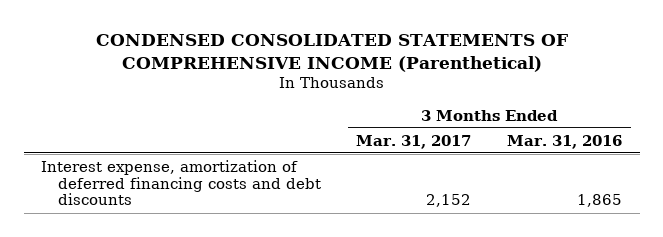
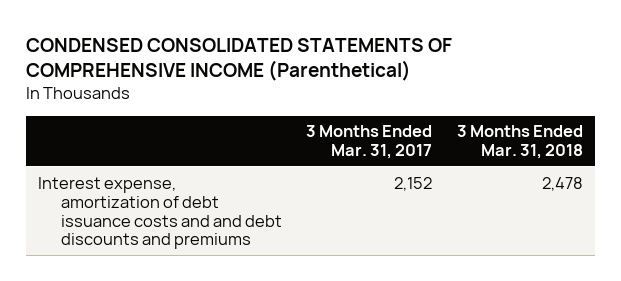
[506,134,622,149] Mar. 31, 2016 -> none
none -> [456,125,583,160] 3 Months Ended Mar. 31, 2018
[41,159,321,206] Interest expense, amortization of deferred financing costs and debt discounts -> [38,176,283,250] Interest expense, amortization of debt issuance costs and and debt discounts and premiums

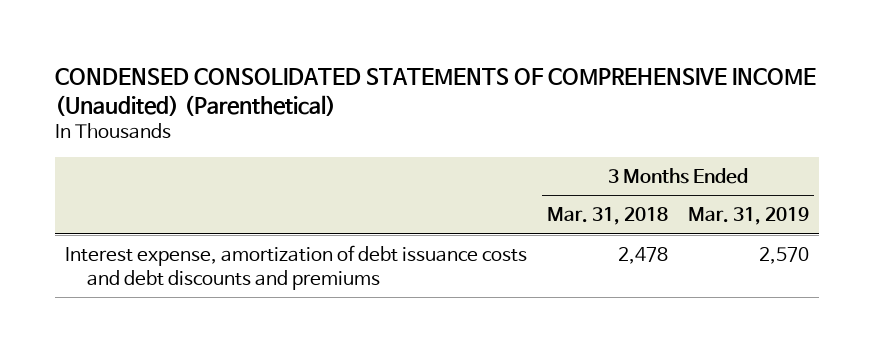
[26,37,453,82] CONDENSED CONSOLIDATED STATEMENTS OF COMPREHENSIVE INCOME (Parenthetical) -> [55,68,817,117] CONDENSED CONSOLIDATED STATEMENTS OF COMPREHENSIVE INCOME (Unaudited) (Parenthetical)
[306,125,433,160] 3 Months Ended Mar. 31, 2017 -> none
none -> [687,207,809,226] Mar. 31, 2019
[38,176,283,250] Interest expense, amortization of debt issuance costs and and debt discounts and premiums -> [65,244,528,290] Interest expense, amortization of debt issuance costs and debt discounts and premiums

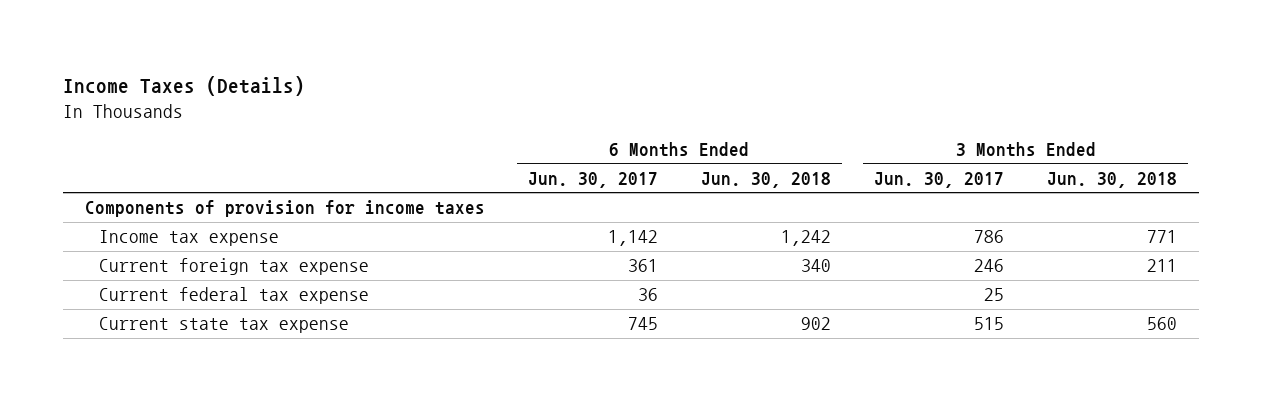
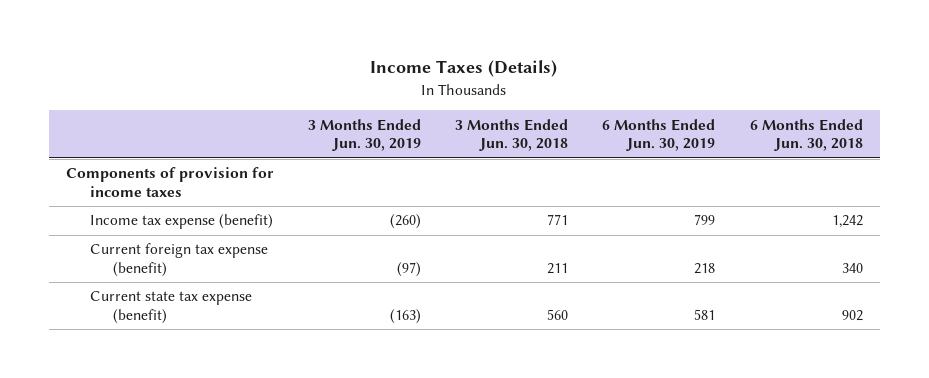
[527,171,658,188] Jun. 30, 2017 -> none
[874,171,1005,188] Jun. 30, 2017 -> none
none -> [308,118,422,152] 3 Months Ended Jun. 30, 2019
none -> [602,118,716,152] 6 Months Ended Jun. 30, 2019
[99,287,370,305] Current federal tax expense -> none
[99,230,280,247] Income tax expense -> [89,214,273,230] Income tax expense (benefit)
[99,258,370,276] Current foreign tax expense -> [89,243,268,277] Current foreign tax expense (benefit)
[99,317,350,334] Current state tax expense -> [89,291,252,324] Current state tax expense (benefit)

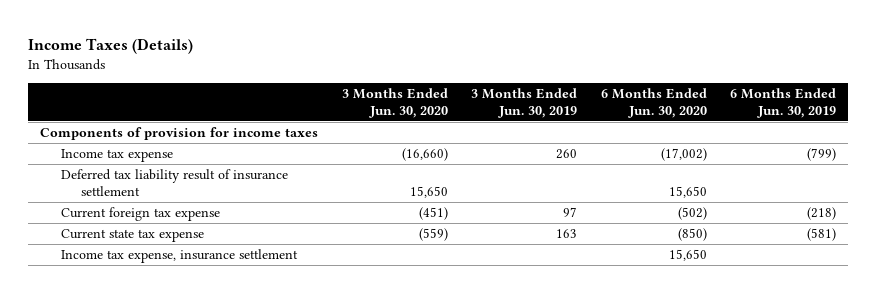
[455,118,569,152] 3 Months Ended Jun. 30, 2018 -> none
[749,118,863,152] 6 Months Ended Jun. 30, 2018 -> none
none -> [341,87,448,118] 3 Months Ended Jun. 30, 2020
none -> [600,87,707,118] 6 Months Ended Jun. 30, 2020
[89,214,273,230] Income tax expense (benefit) -> [60,148,173,162] Income tax expense
[390,214,422,230] (260) -> [556,148,578,159] 260
[694,214,716,226] 799 -> [807,147,837,161] (799)
none -> [60,168,288,197] Deferred tax liability result of insurance settlement
[89,243,268,277] Current foreign tax expense (benefit) -> [60,206,220,221] Current foreign tax expense
[397,261,422,277] (97) -> [563,206,578,217] 97
[694,262,716,274] 218 -> [807,206,837,220] (218)
[89,291,252,324] Current state tax expense (benefit) -> [60,228,204,242] Current state tax expense
[390,308,422,324] (163) -> [556,228,578,238] 163
[694,308,716,320] 581 -> [807,227,837,241] (581)
none -> [60,248,298,263] Income tax expense, insurance settlement

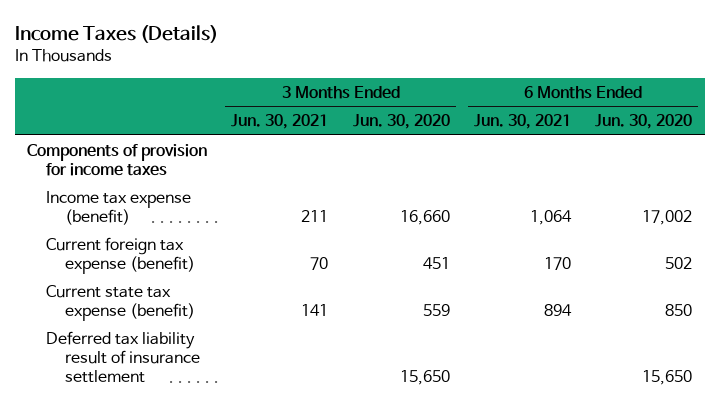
[471,87,578,118] 3 Months Ended Jun. 30, 2019 -> none
[730,87,837,118] 6 Months Ended Jun. 30, 2019 -> none
none -> [231,114,329,130] Jun. 30, 2021
none -> [474,114,572,130] Jun. 30, 2021
[60,148,173,162] Income tax expense -> [45,191,191,225] Income tax expense (benefit)
[401,147,448,161] (16,660) -> [399,209,450,225] 16,660
[660,147,707,161] (17,002) -> [642,209,693,225] 17,002
none -> [45,237,195,274] Current foreign tax expense (benefit)
none -> [45,285,195,321] Current state tax expense (benefit)
[60,206,220,221] Current foreign tax expense -> none
[60,228,204,242] Current state tax expense -> none
[60,248,298,263] Income tax expense, insurance settlement -> none

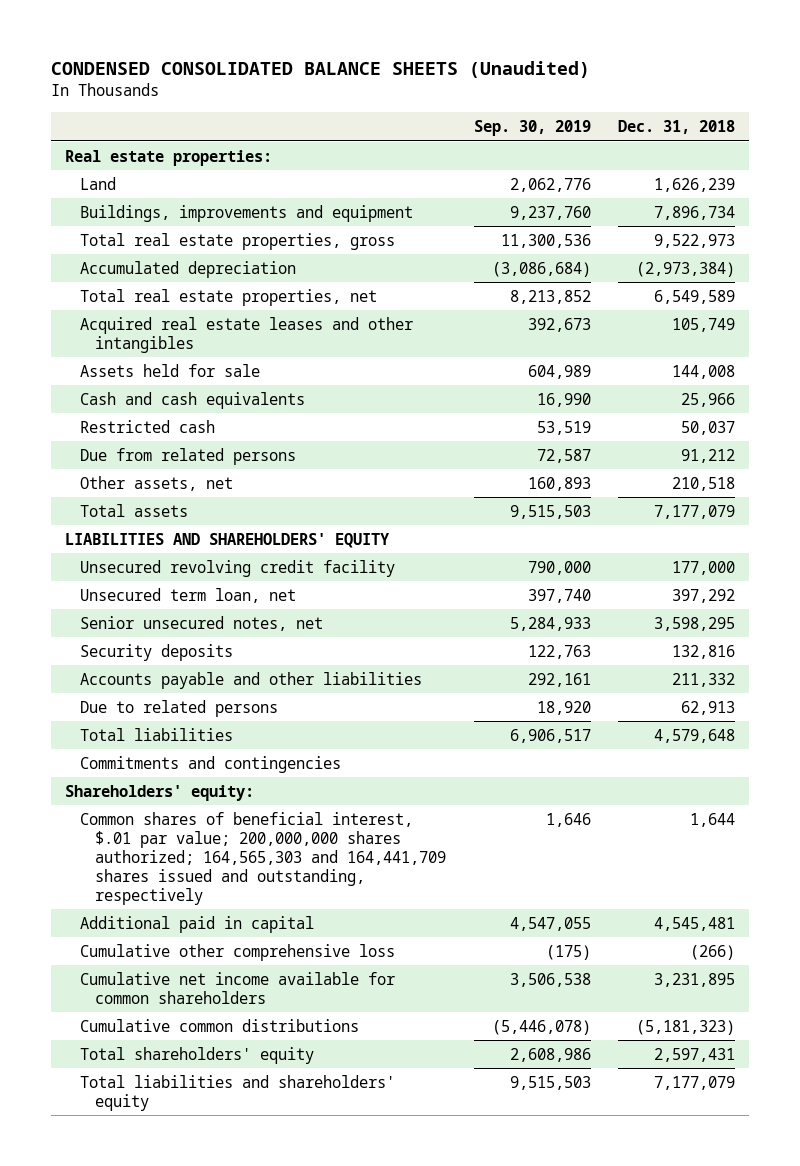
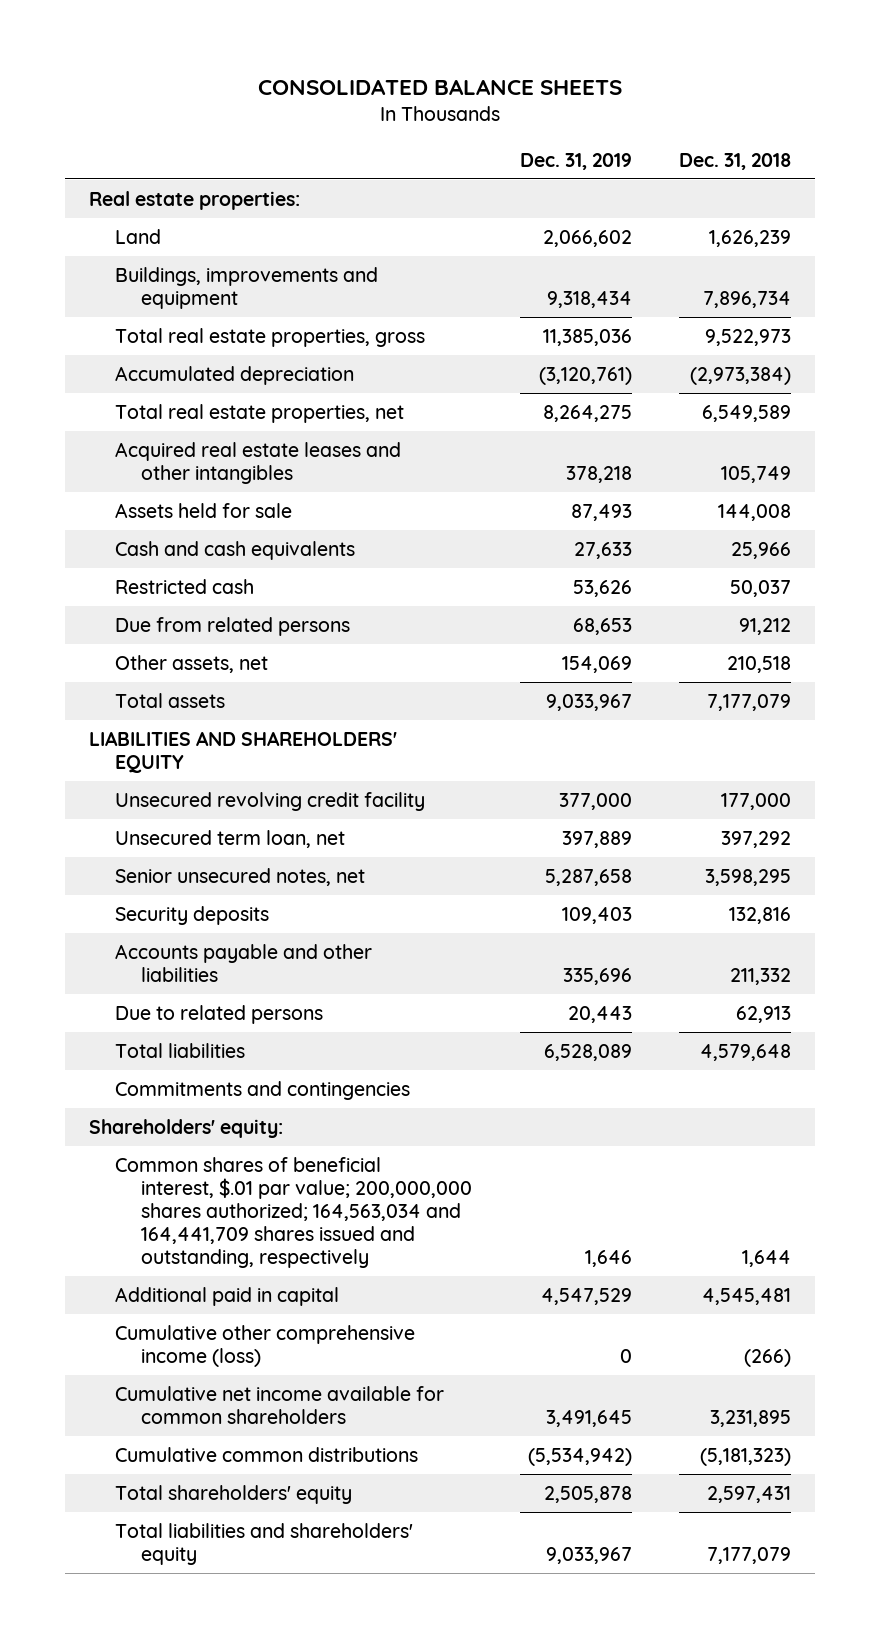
[50,61,590,79] CONDENSED CONSOLIDATED BALANCE SHEETS (Unaudited) -> [257,78,622,95] CONSOLIDATED BALANCE SHEETS
[473,120,591,137] Sep. 30, 2019 -> none
none -> [519,152,632,170] Dec. 31, 2019
[79,811,446,905] Common shares of beneficial interest, $.01 par value; 200,000,000 shares authorized; 164,565,303 and 164,441,709 shares issued and outstanding, respectively -> [114,1156,473,1268] Common shares of beneficial interest, $.01 par value; 200,000,000 shares authorized; 164,563,034 and 164,441,709 shares issued and outstanding, respectively
[79,943,395,961] Cumulative other comprehensive loss -> [114,1324,415,1367] Cumulative other comprehensive income (loss)

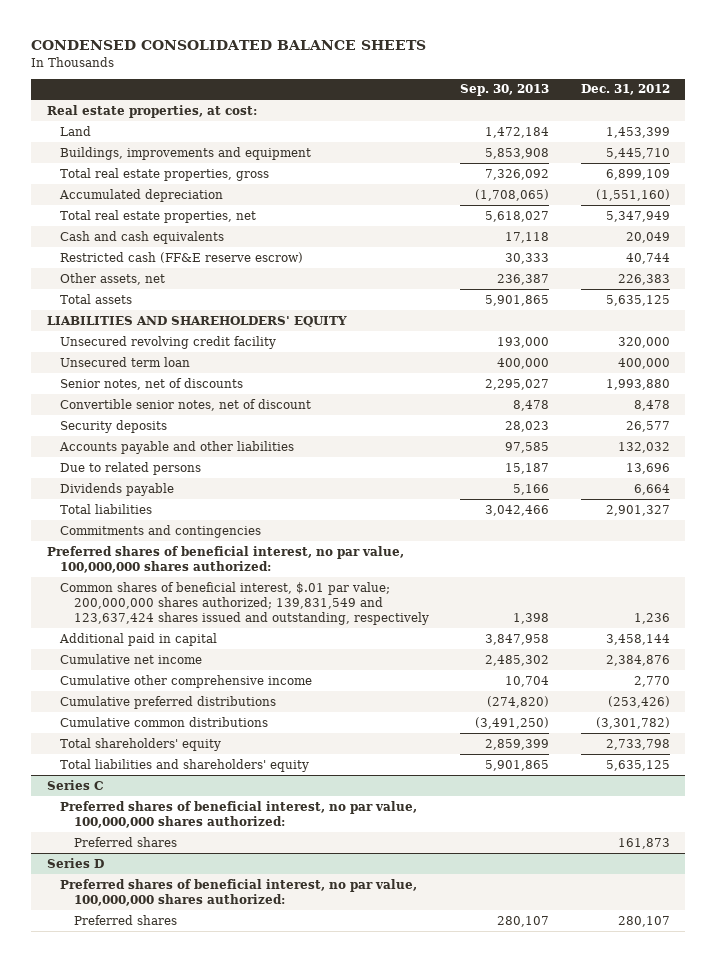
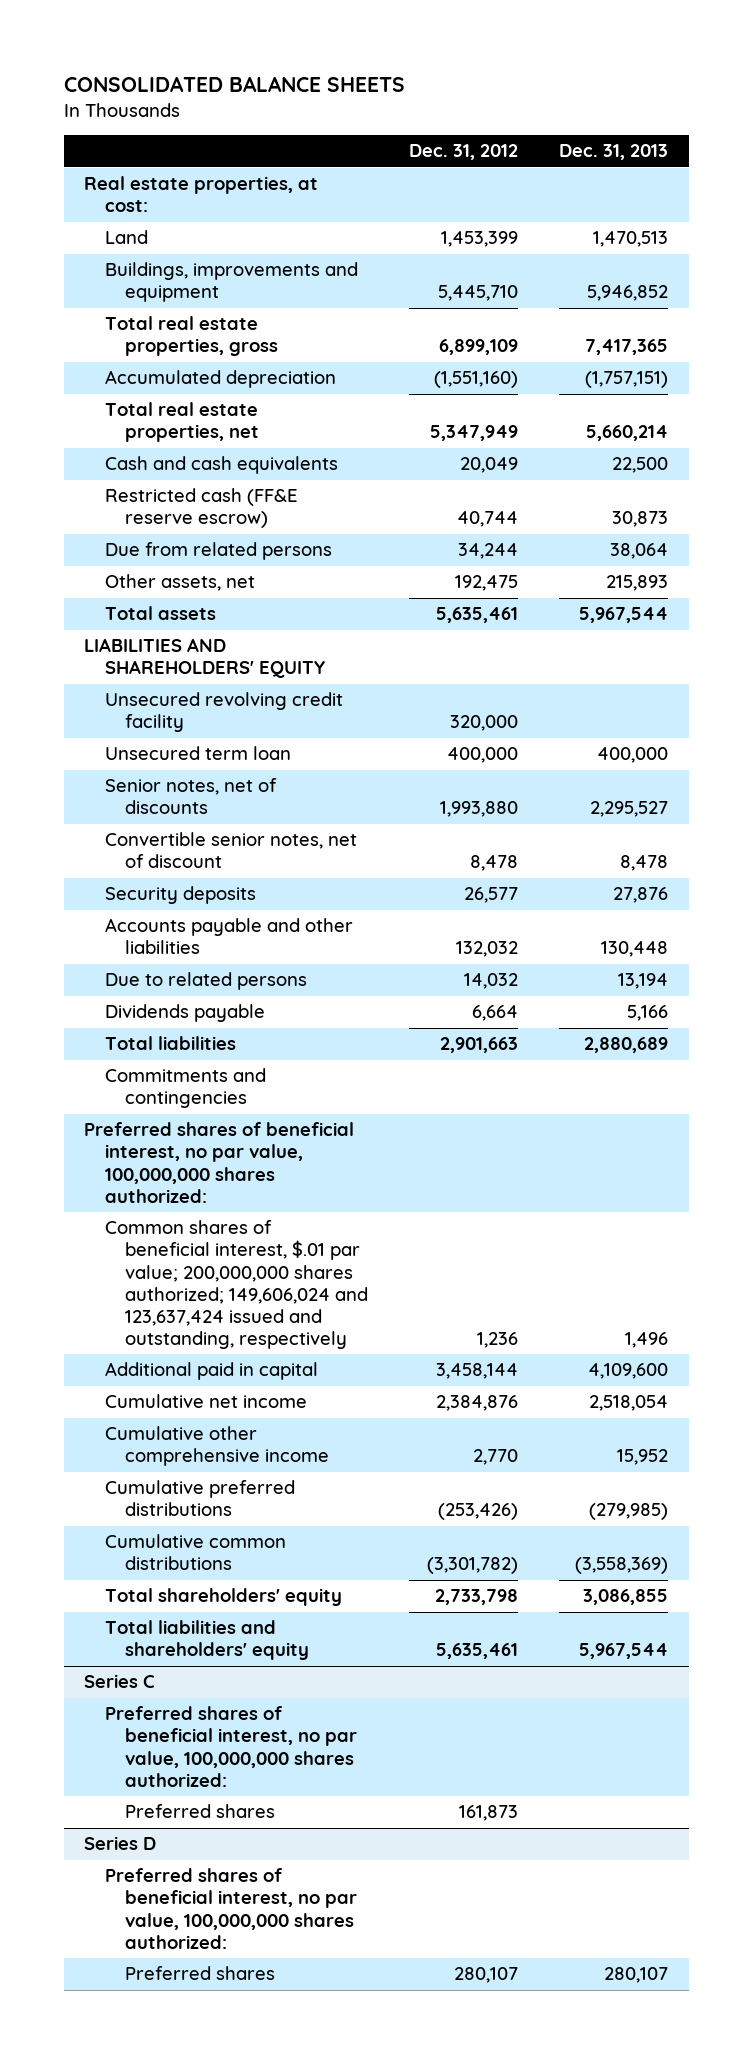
[31,40,427,51] CONDENSED CONSOLIDATED BALANCE SHEETS -> [63,76,405,93] CONSOLIDATED BALANCE SHEETS
[460,84,550,97] Sep. 30, 2013 -> none
none -> [559,144,669,161] Dec. 31, 2013
none -> [104,542,332,561] Due from related persons
[617,273,670,285] 226,383 -> [455,575,519,592] 192,475
[605,294,670,306] 5,635,125 -> [436,607,519,624] 5,635,461
[625,462,670,474] 13,696 -> [464,973,519,990] 14,032
[605,504,670,516] 2,901,327 -> [440,1037,519,1054] 2,901,663
[60,581,430,625] Common shares of beneficial interest, $.01 par value; 200,000,000 shares authorized; 139,831,549 and 123,637,424 shares issued and outstanding, respectively -> [104,1220,369,1349] Common shares of beneficial interest, $.01 par value; 200,000,000 shares authorized; 149,606,024 and 123,637,424 issued and outstanding, respectively
[605,759,670,771] 5,635,125 -> [436,1643,519,1660] 5,635,461

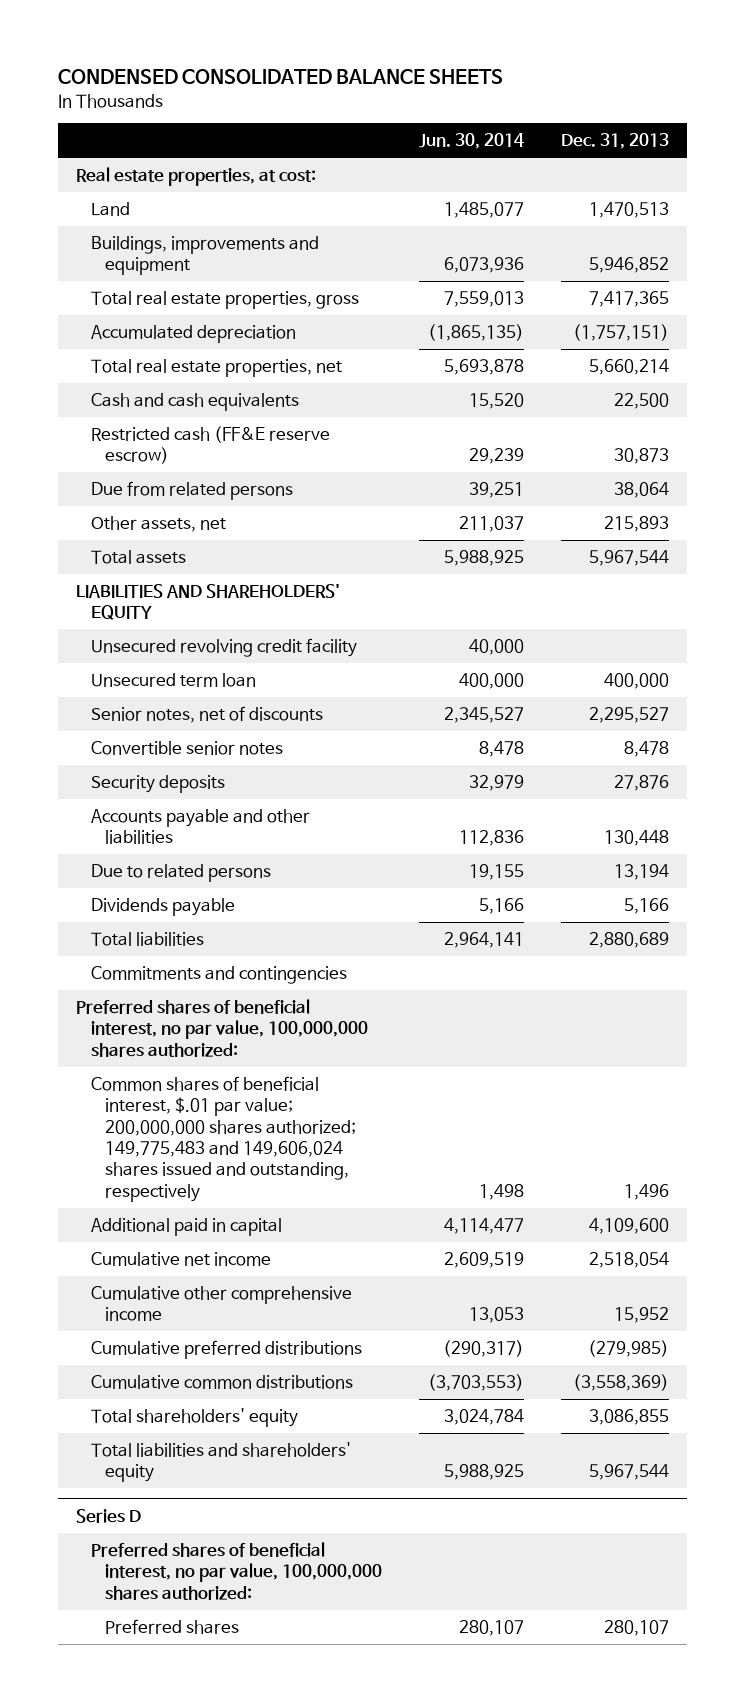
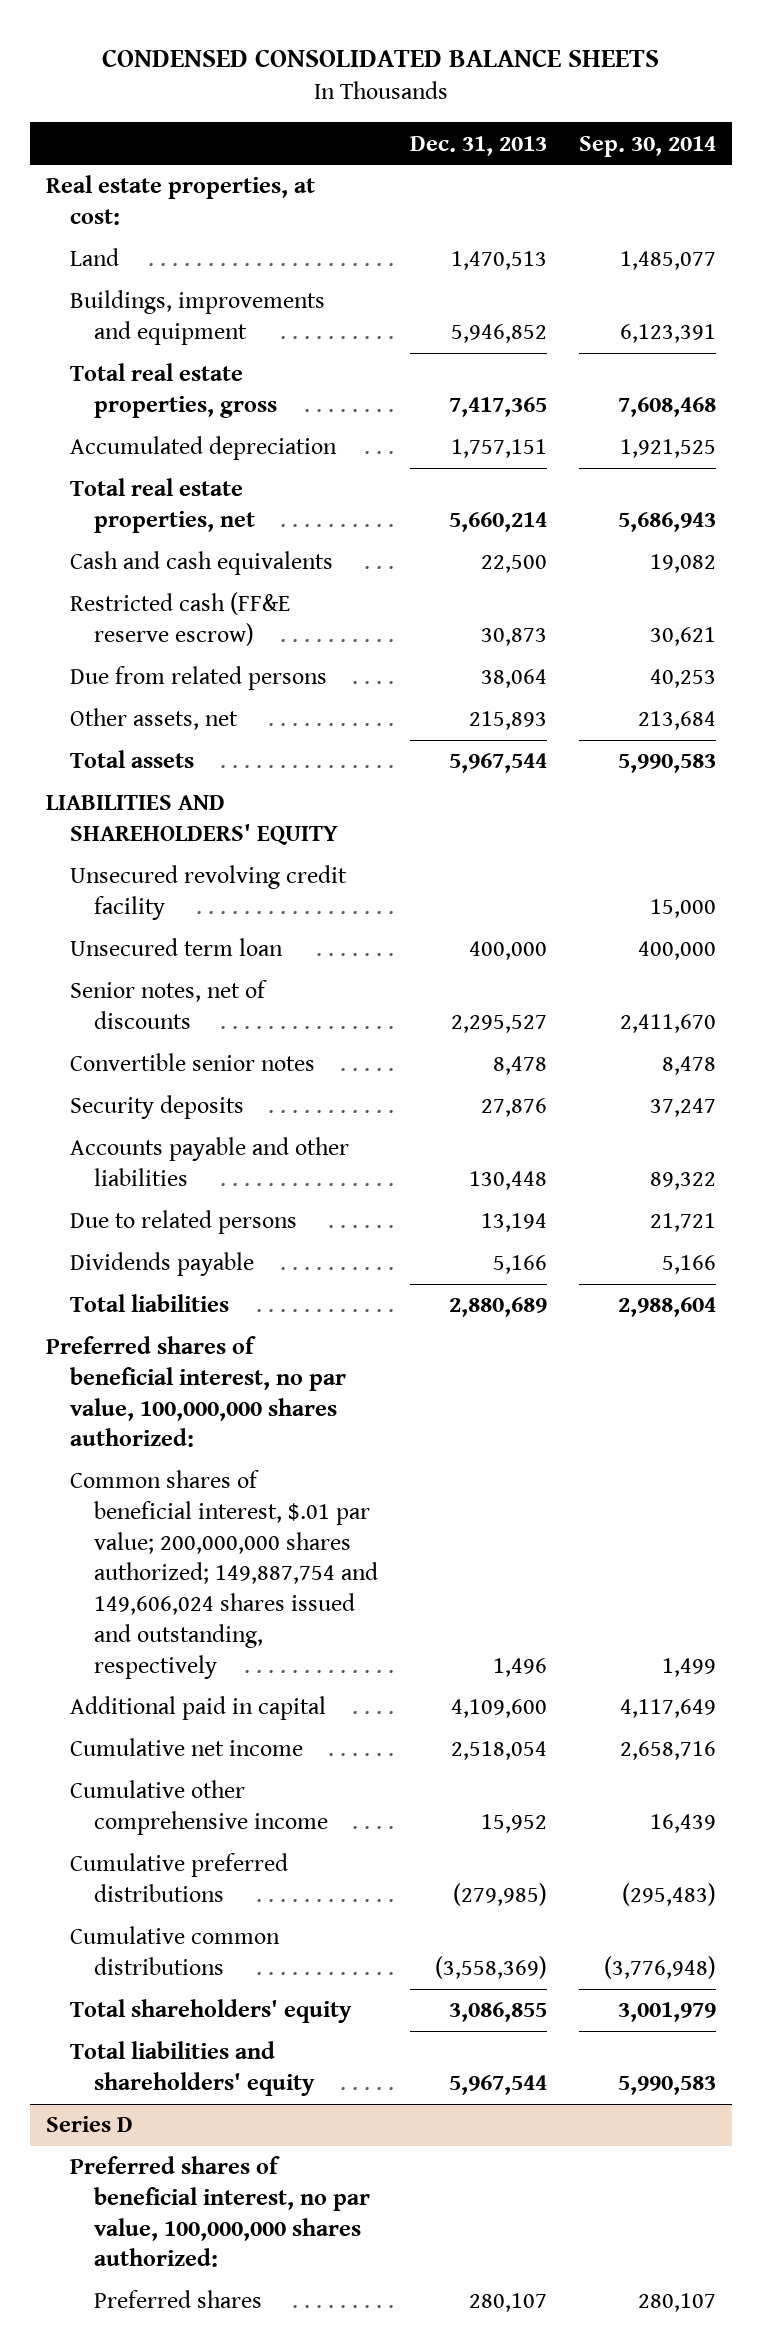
[418,133,524,150] Jun. 30, 2014 -> none
none -> [578,135,716,157] Sep. 30, 2014
[572,323,669,341] (1,757,151) -> [450,439,547,459] 1,757,151
[90,965,347,984] Commitments and contingencies -> none
[90,1075,357,1202] Common shares of beneficial interest, $.01 par value; 200,000,000 shares authorized; 149,775,483 and 149,606,024 shares issued and outstanding, respectively -> [69,1470,378,1679] Common shares of beneficial interest, $.01 par value; 200,000,000 shares authorized; 149,887,754 and 149,606,024 shares issued and outstanding, respectively

